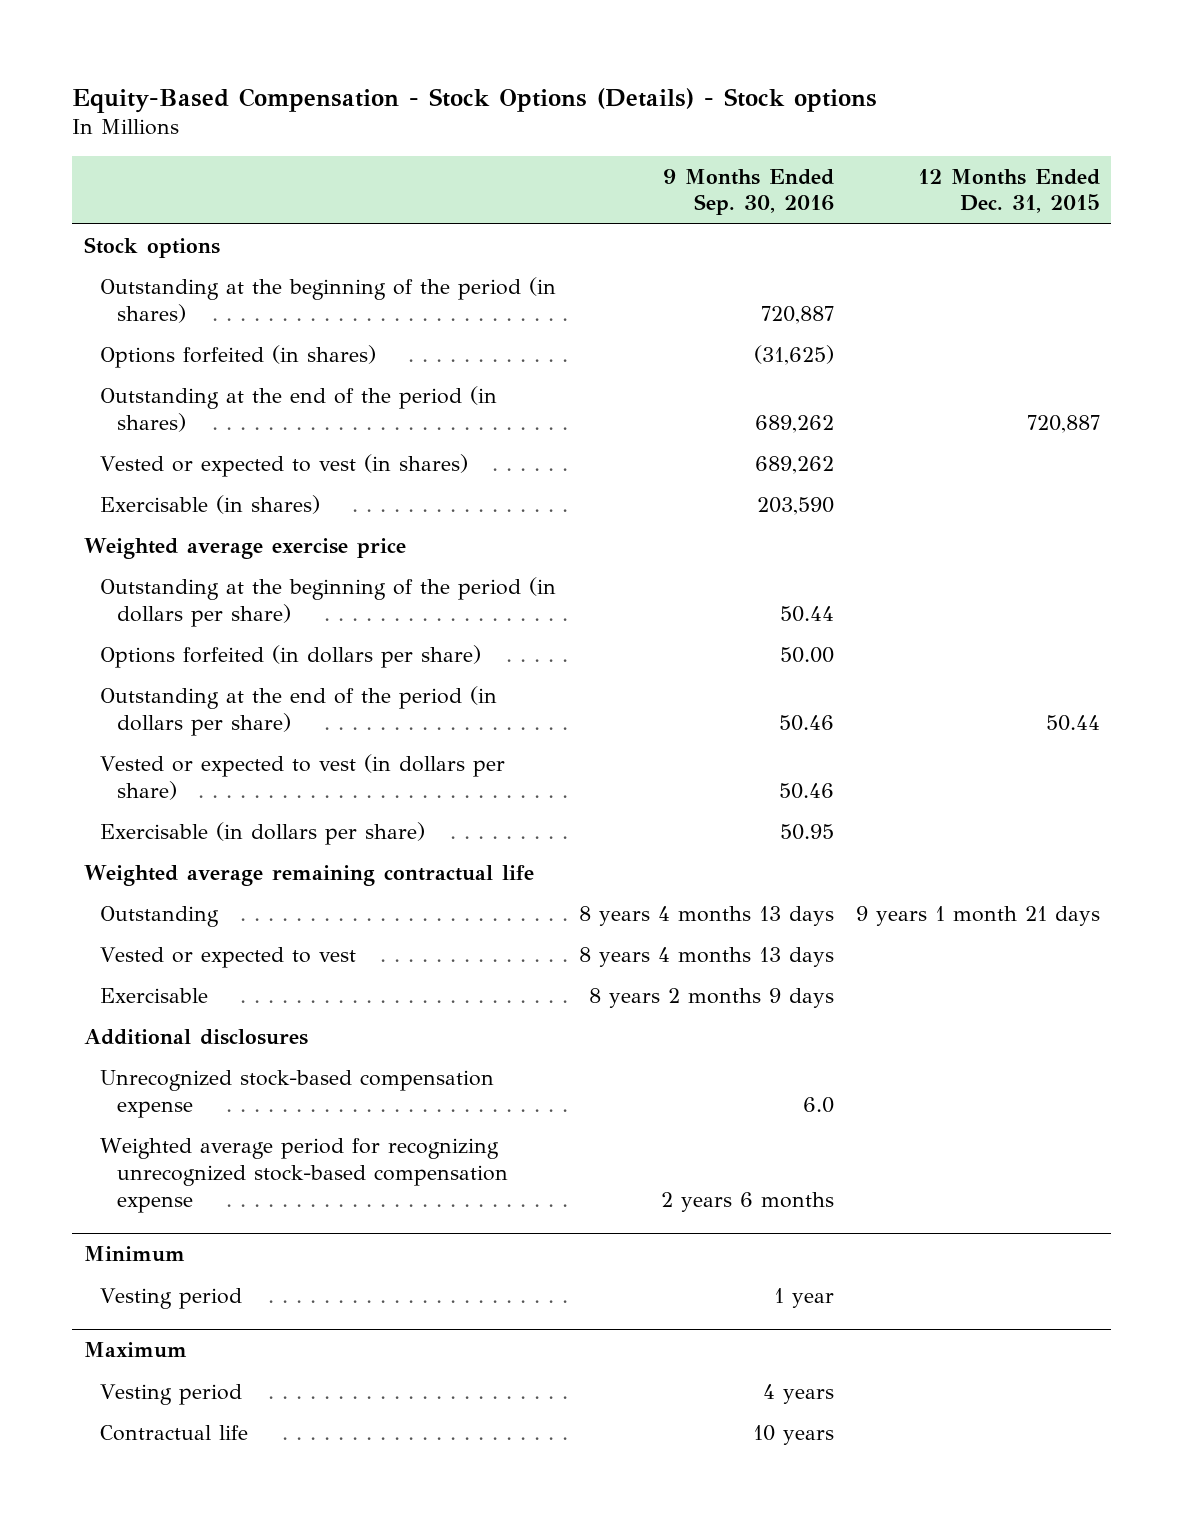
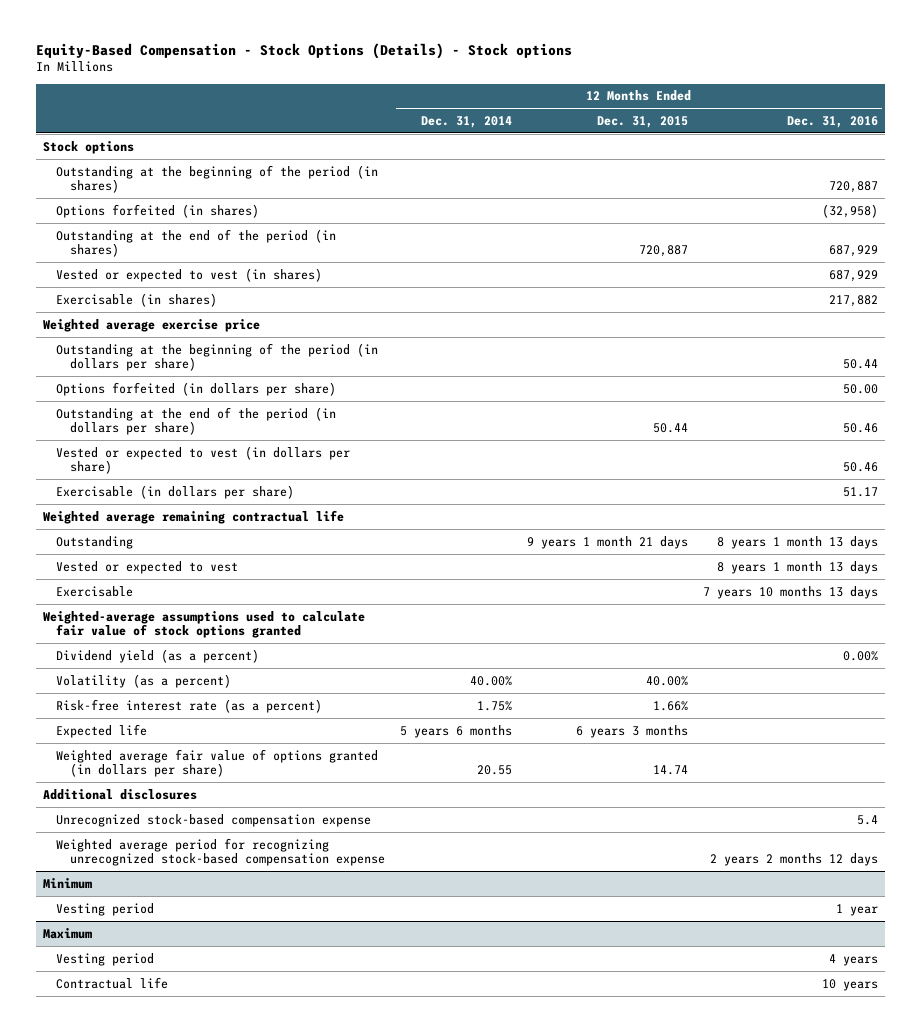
[662,168,834,216] 9 Months Ended Sep. 30, 2016 -> none
none -> [420,115,512,128] Dec. 31, 2014
none -> [786,115,878,128] Dec. 31, 2016
none -> [43,610,366,639] Weighted-average assumptions used to calculate fair value of stock options granted
none -> [56,648,260,663] Dividend yield (as a percent)
none -> [56,673,232,688] Volatility (as a percent)
none -> [56,698,323,713] Risk-free interest rate (as a percent)
none -> [56,723,148,738] Expected life
none -> [56,748,379,778] Weighted average fair value of options granted (in dollars per share)

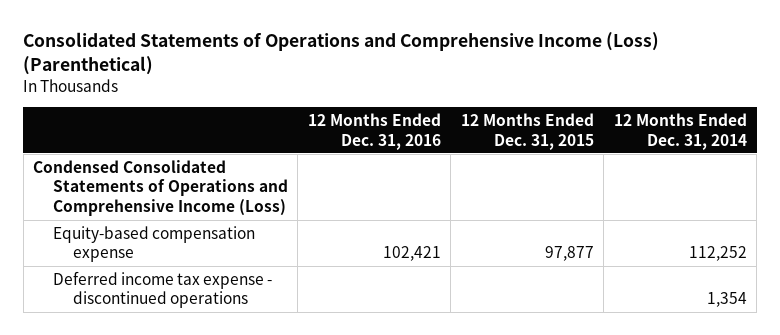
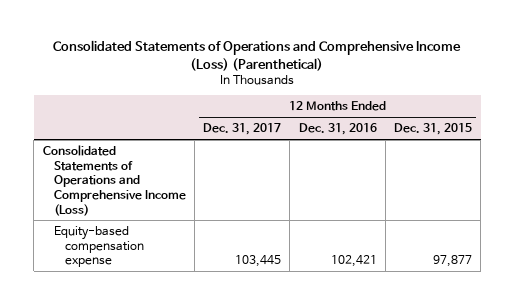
[613,112,747,150] 12 Months Ended Dec. 31, 2014 -> none
none -> [203,123,282,136] Dec. 31, 2017
[33,159,288,217] Condensed Consolidated Statements of Operations and Comprehensive Income (Loss) -> [42,145,186,216] Consolidated Statements of Operations and Comprehensive Income (Loss)
[52,270,272,309] Deferred income tax expense - discontinued operations -> none

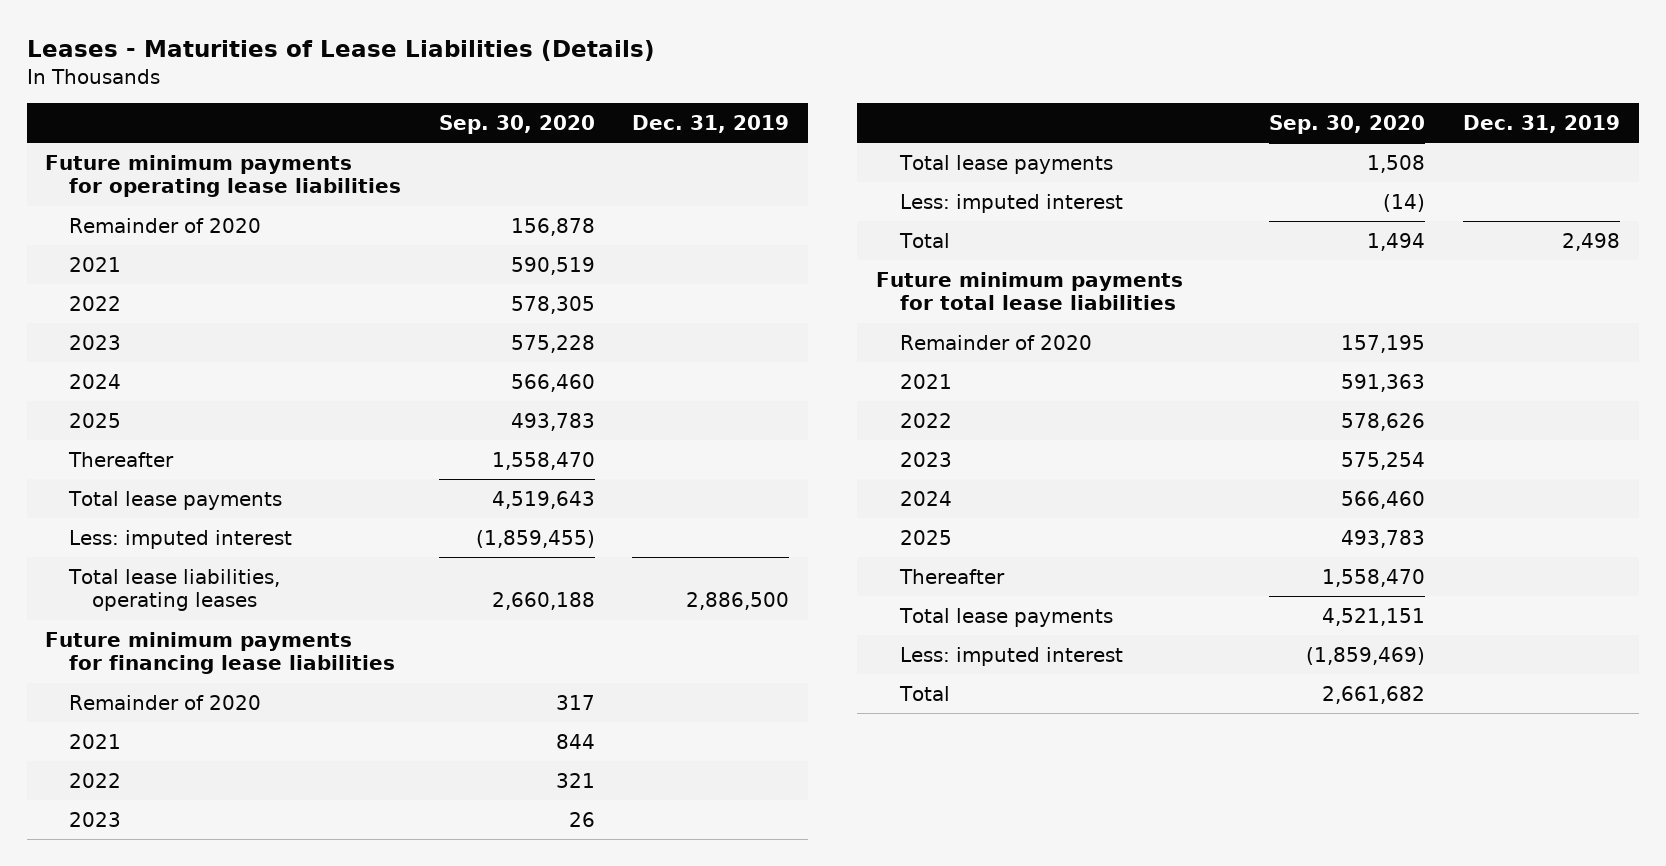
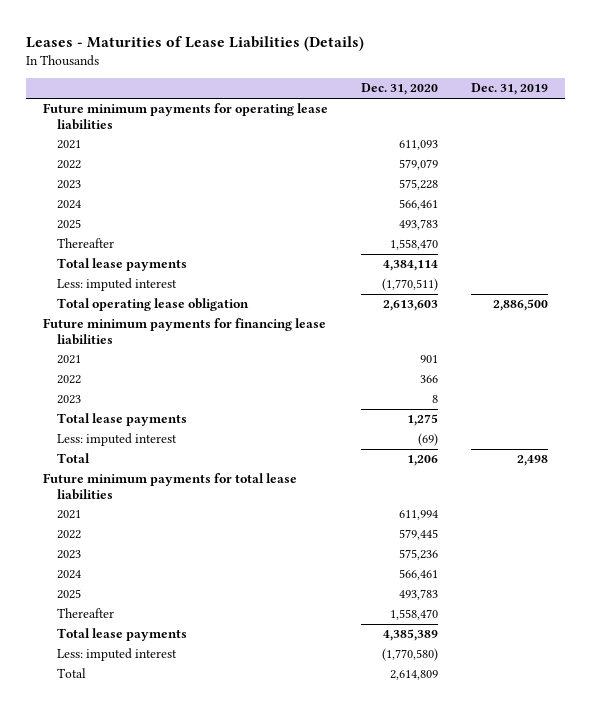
[438,115,595,135] Sep. 30, 2020 -> none
none -> [360,83,438,96] Dec. 31, 2020
[68,217,261,233] Remainder of 2020 -> none
[67,568,280,612] Total lease liabilities, operating leases -> [56,298,249,312] Total operating lease obligation
[68,694,261,710] Remainder of 2020 -> none
[899,334,1092,350] Remainder of 2020 -> none

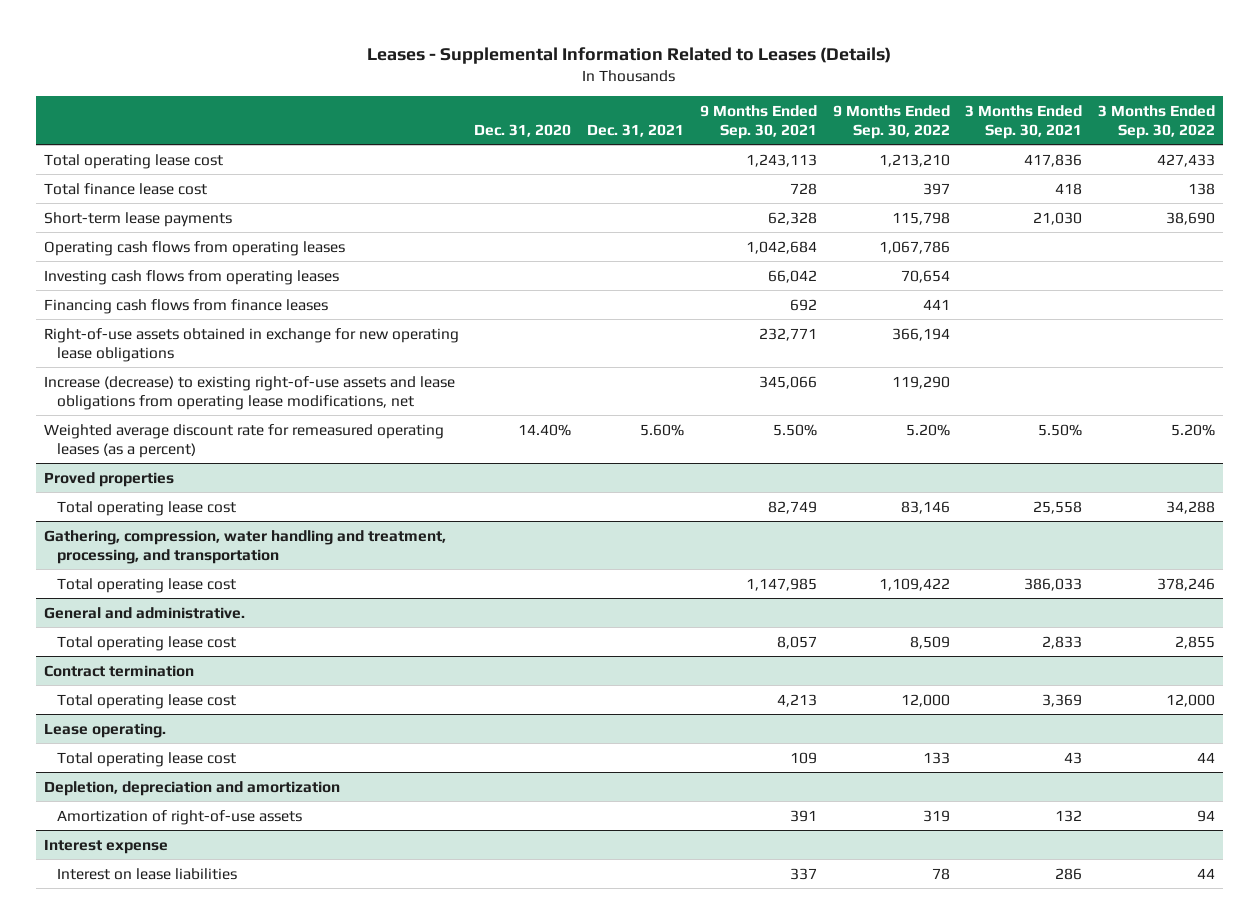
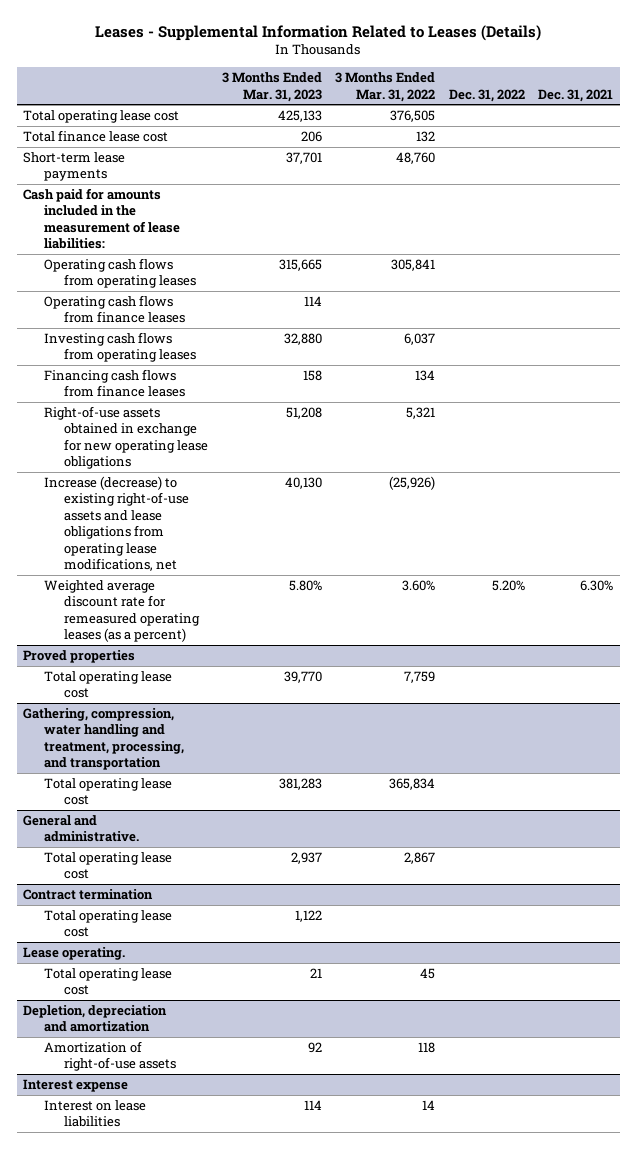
[474,123,572,137] Dec. 31, 2020 -> none
[699,104,817,139] 9 Months Ended Sep. 30, 2021 -> none
[832,104,950,139] 9 Months Ended Sep. 30, 2022 -> none
[965,104,1083,139] 3 Months Ended Sep. 30, 2021 -> none
[1098,104,1216,139] 3 Months Ended Sep. 30, 2022 -> none
none -> [221,72,322,102] 3 Months Ended Mar. 31, 2023
none -> [335,72,436,102] 3 Months Ended Mar. 31, 2022
none -> [448,88,525,102] Dec. 31, 2022
none -> [23,188,180,250] Cash paid for amounts included in the measurement of lease liabilities:
none -> [43,295,186,324] Operating cash flows from finance leases
[640,423,685,436] 5.60% -> [580,580,614,592] 6.30%

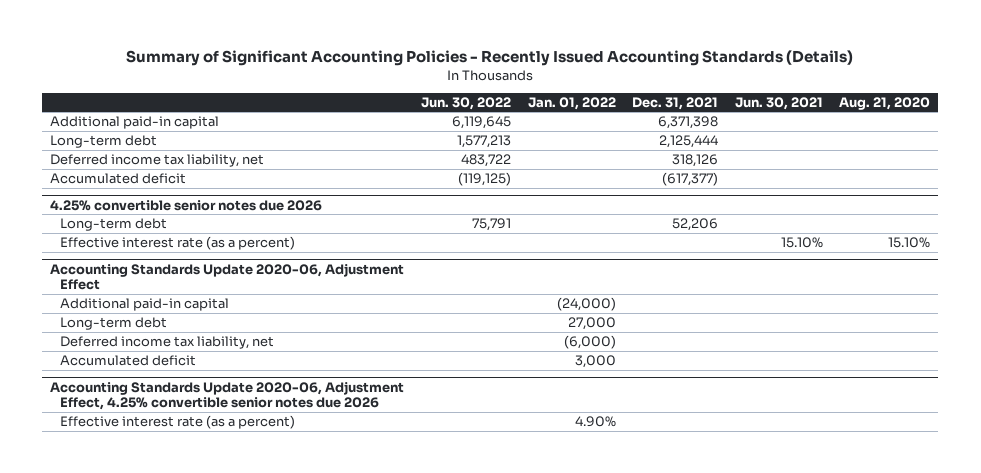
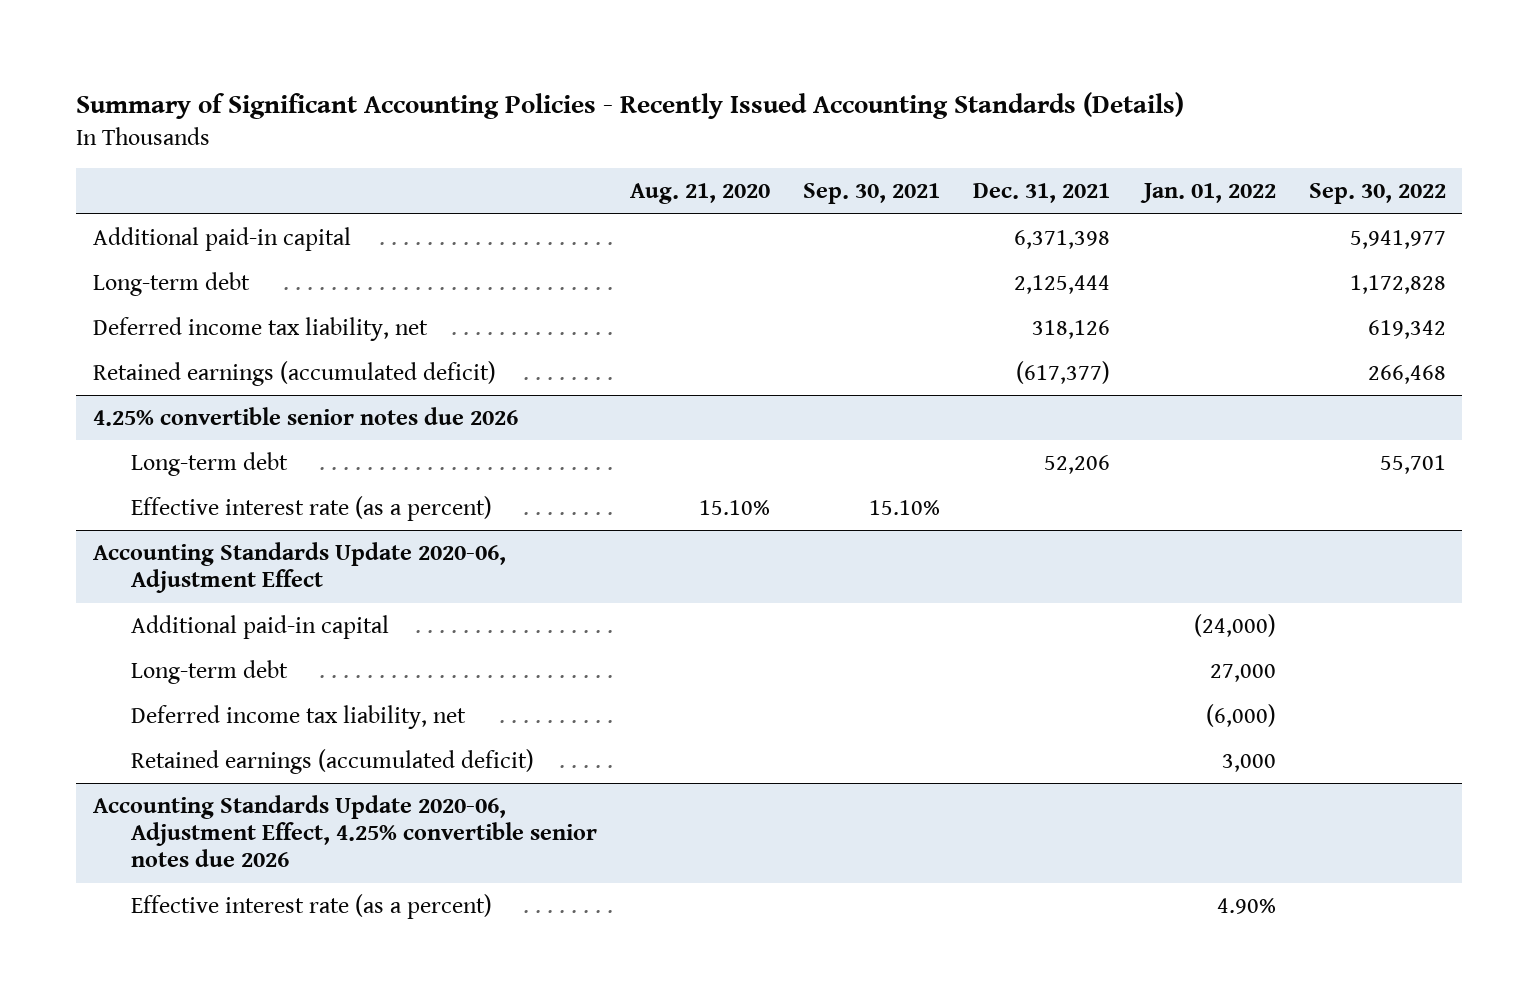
[421,96,512,110] Jun. 30, 2022 -> none
[734,96,823,110] Jun. 30, 2021 -> none
none -> [803,183,941,205] Sep. 30, 2021
none -> [1308,183,1446,205] Sep. 30, 2022
[50,173,187,185] Accumulated deficit -> [92,360,496,386] Retained earnings (accumulated deficit)
[60,355,197,367] Accumulated deficit -> [130,748,534,774] Retained earnings (accumulated deficit)

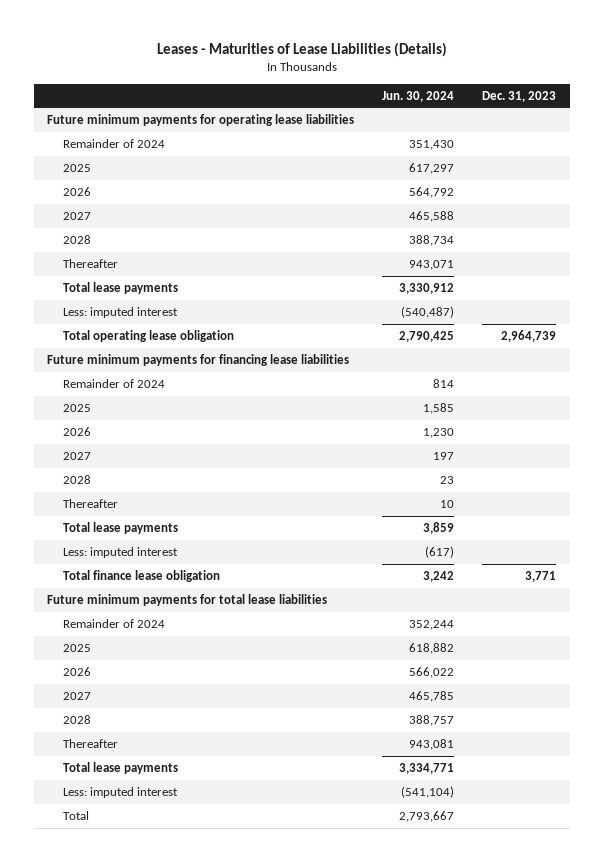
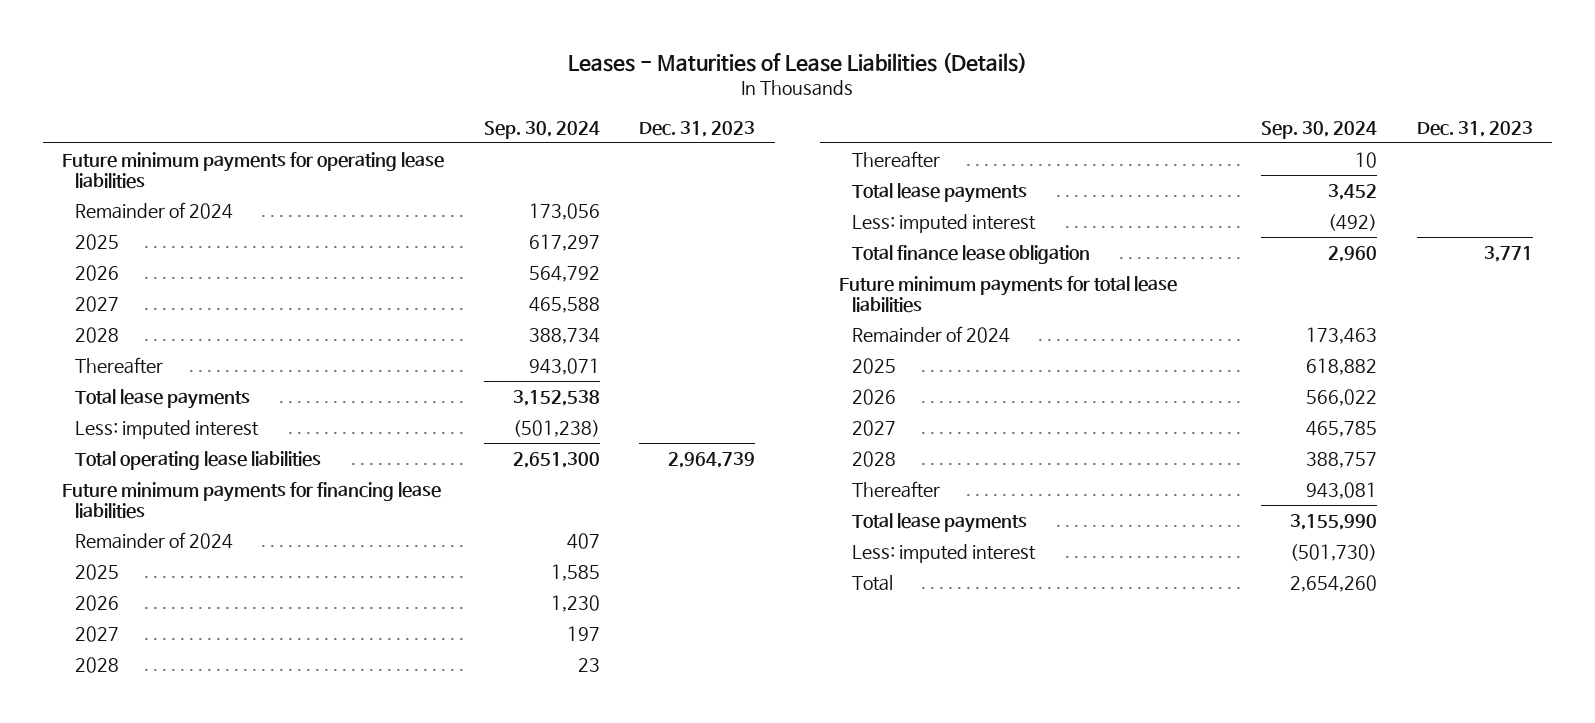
[382,90,455,102] Jun. 30, 2024 -> none
none -> [483,120,600,139] Sep. 30, 2024
[63,329,235,342] Total operating lease obligation -> [75,450,322,470] Total operating lease liabilities

